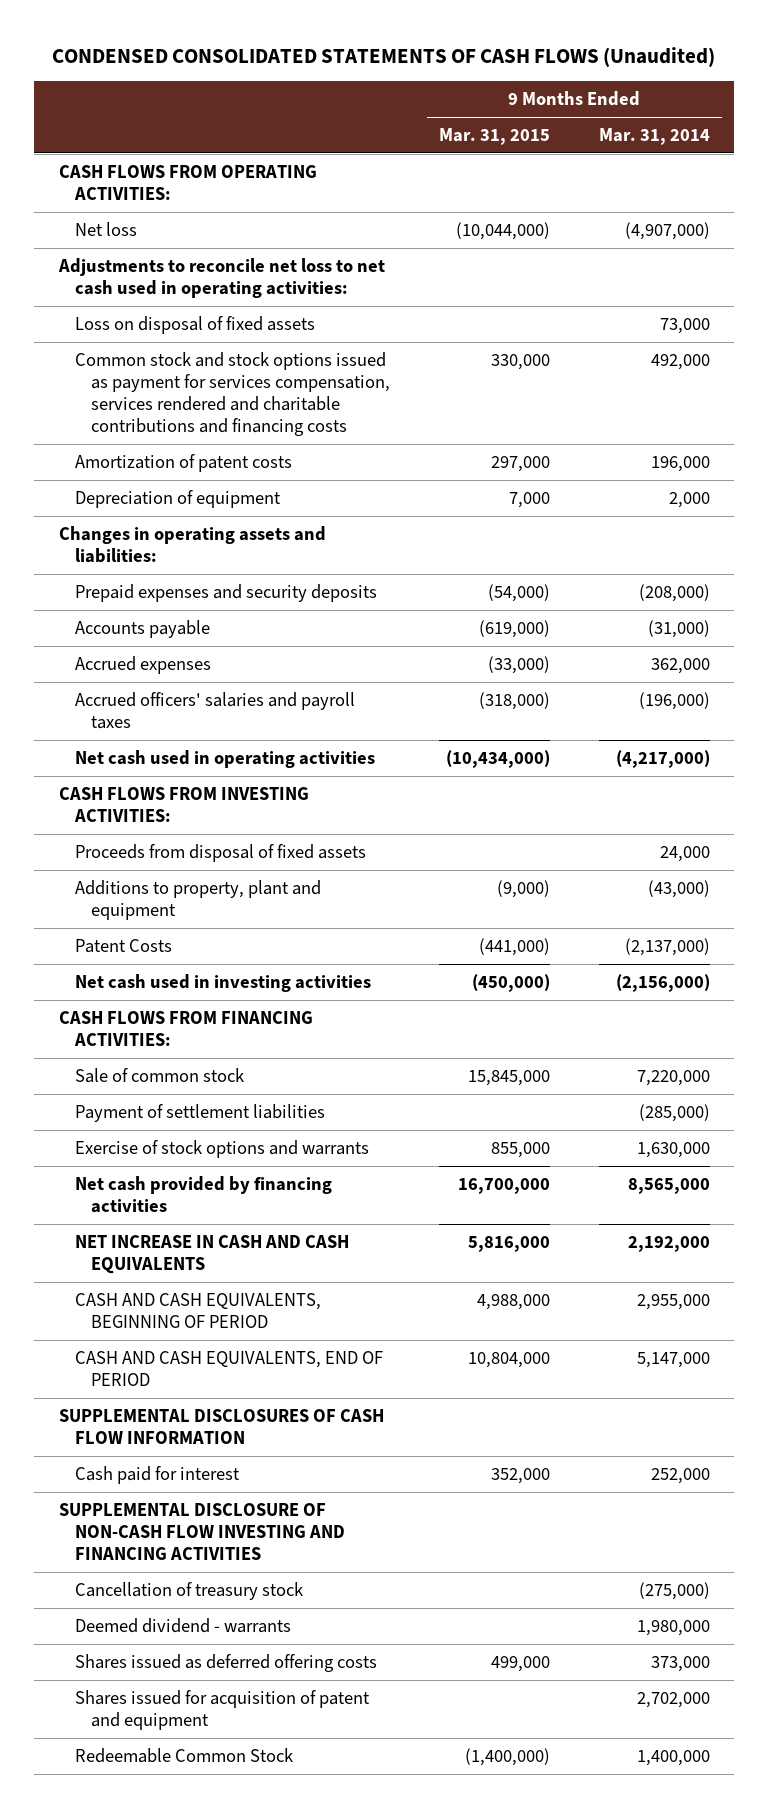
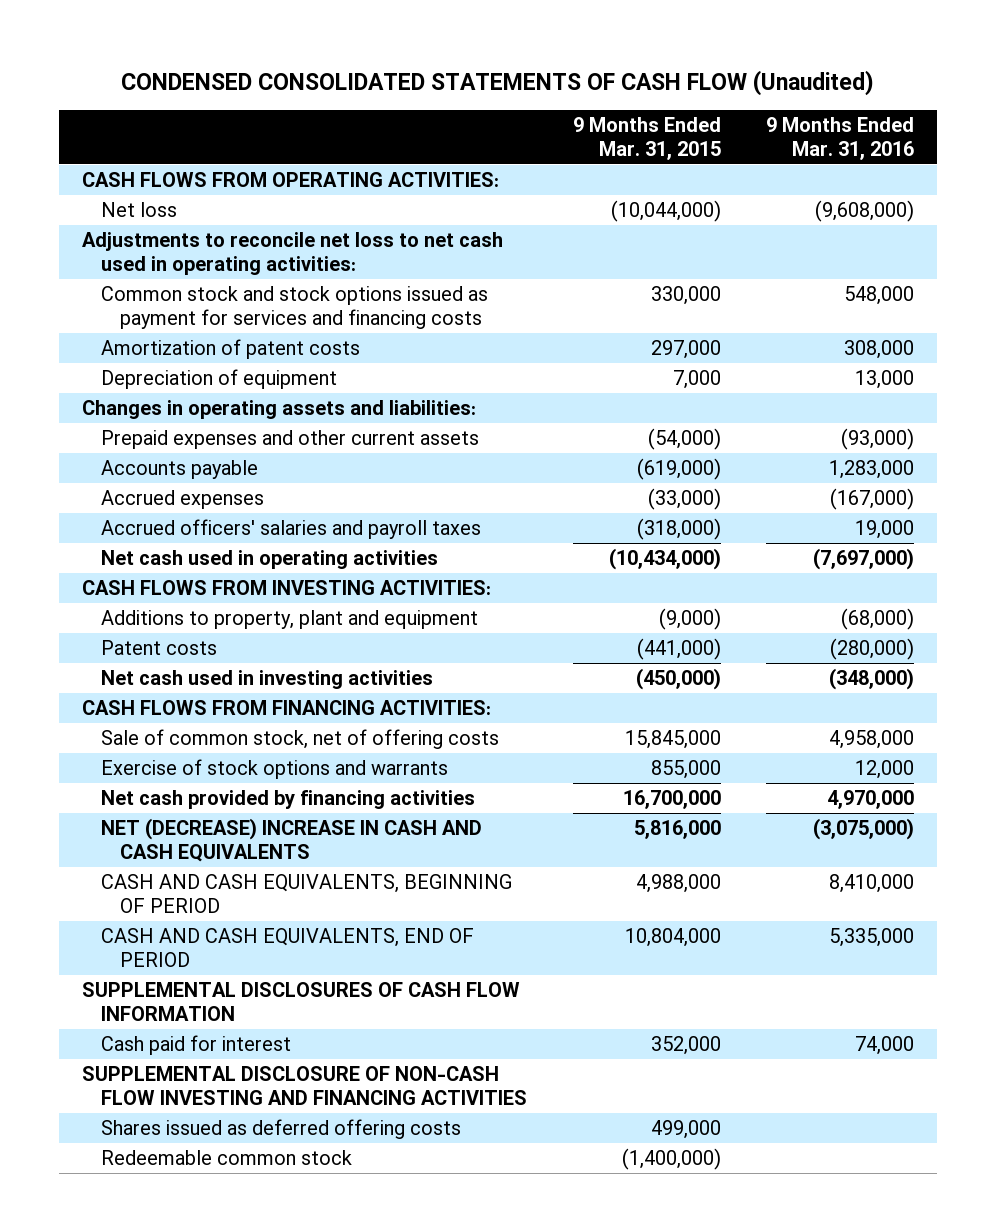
[52,46,716,67] CONDENSED CONSOLIDATED STATEMENTS OF CASH FLOWS (Unaudited) -> [121,70,875,97] CONDENSED CONSOLIDATED STATEMENTS OF CASH FLOW (Unaudited)
[598,128,710,146] Mar. 31, 2014 -> none
none -> [766,117,915,161] 9 Months Ended Mar. 31, 2016
[75,315,316,334] Loss on disposal of fixed assets -> none
[75,351,391,437] Common stock and stock options issued as payment for services compensation, services rendered and charitable contributions and financing costs -> [100,285,488,329] Common stock and stock options issued as payment for services and financing costs
[75,583,378,602] Prepaid expenses and security deposits -> [100,429,479,449] Prepaid expenses and other current assets
[75,843,367,862] Proceeds from disposal of fixed assets -> none
[75,938,173,953] Patent Costs -> [100,639,217,655] Patent costs
[75,1103,326,1122] Payment of settlement liabilities -> none
[75,1067,245,1083] Sale of common stock -> [100,728,499,749] Sale of common stock, net of offering costs
[75,1234,350,1275] NET INCREASE IN CASH AND CASH EQUIVALENTS -> [100,817,482,862] NET (DECREASE) INCREASE IN CASH AND CASH EQUIVALENTS
[75,1581,304,1600] Cancellation of treasury stock -> none
[75,1617,292,1633] Deemed dividend - warrants -> none
[75,1689,371,1731] Shares issued for acquisition of patent and equipment -> none
[75,1747,294,1763] Redeemable Common Stock -> [100,1149,352,1165] Redeemable common stock

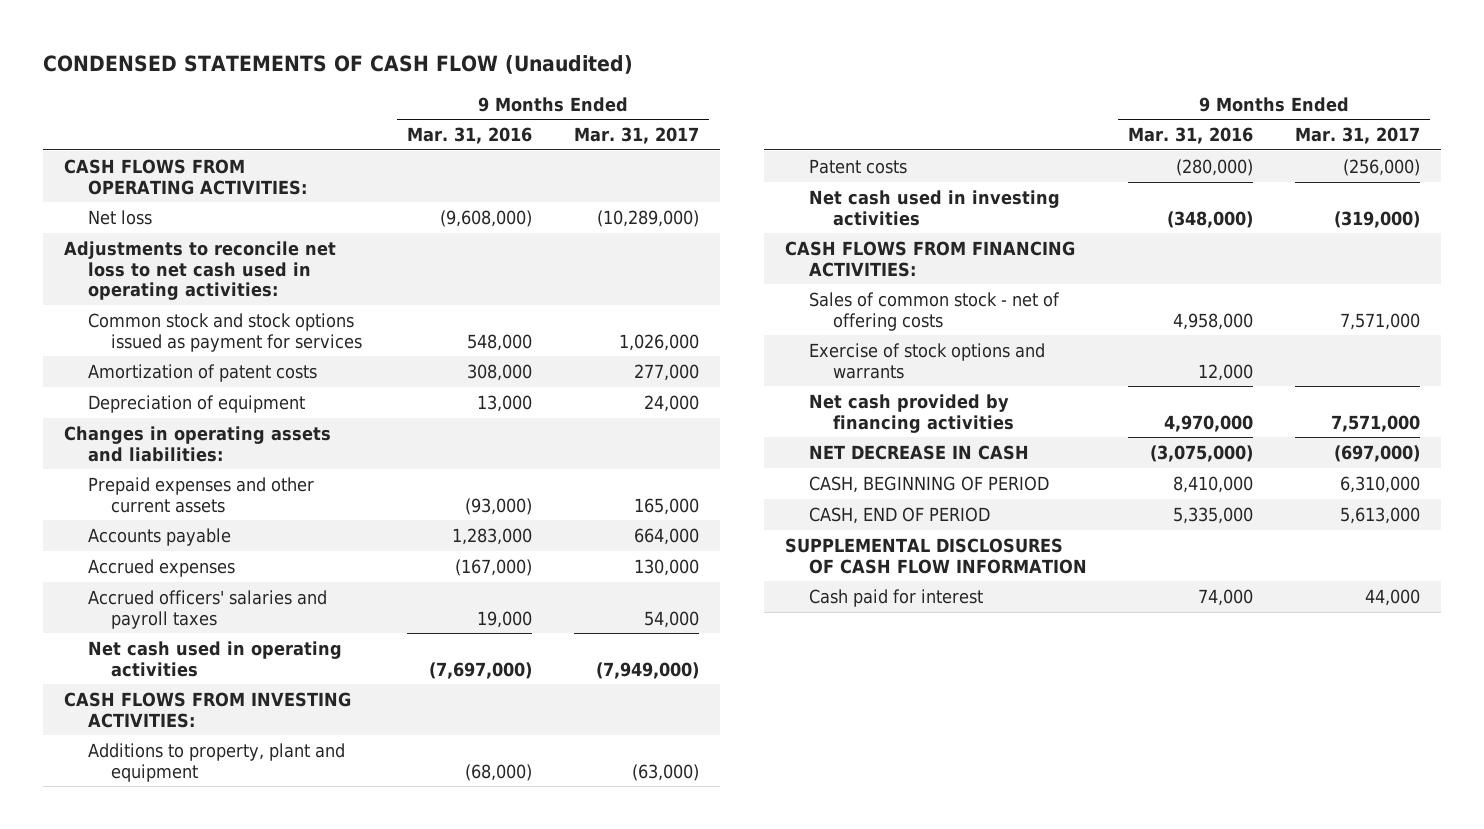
[121,70,875,97] CONDENSED CONSOLIDATED STATEMENTS OF CASH FLOW (Unaudited) -> [43,54,634,74] CONDENSED STATEMENTS OF CASH FLOW (Unaudited)
[572,117,721,161] 9 Months Ended Mar. 31, 2015 -> none
none -> [573,127,699,145] Mar. 31, 2017
[100,285,488,329] Common stock and stock options issued as payment for services and financing costs -> [87,312,363,352] Common stock and stock options issued as payment for services
[100,728,499,749] Sale of common stock, net of offering costs -> [808,291,1060,331] Sales of common stock - net of offering costs
[100,817,482,862] NET (DECREASE) INCREASE IN CASH AND CASH EQUIVALENTS -> [808,444,1029,460] NET DECREASE IN CASH
[100,873,512,913] CASH AND CASH EQUIVALENTS, BEGINNING OF PERIOD -> [808,475,1049,493] CASH, BEGINNING OF PERIOD
[100,927,474,967] CASH AND CASH EQUIVALENTS, END OF PERIOD -> [808,506,990,524] CASH, END OF PERIOD
[82,1065,527,1105] SUPPLEMENTAL DISCLOSURE OF NON-CASH FLOW INVESTING AND FINANCING ACTIVITIES -> none
[100,1118,461,1139] Shares issued as deferred offering costs -> none
[100,1149,352,1165] Redeemable common stock -> none

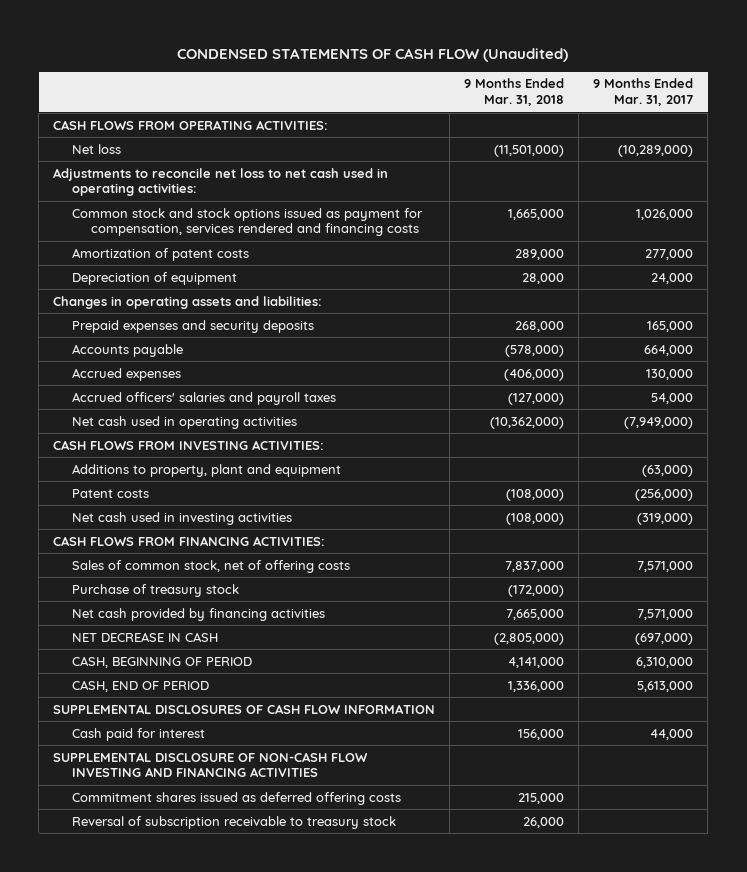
[407,127,533,145] Mar. 31, 2016 -> none
none -> [464,78,565,107] 9 Months Ended Mar. 31, 2018
[87,312,363,352] Common stock and stock options issued as payment for services -> [72,207,424,237] Common stock and stock options issued as payment for compensation, services rendered and financing costs
[87,476,314,513] Prepaid expenses and other current assets -> [72,319,315,333] Prepaid expenses and security deposits
[808,342,1045,379] Exercise of stock options and warrants -> none
[808,291,1060,331] Sales of common stock - net of offering costs -> [72,559,351,573] Sales of common stock, net of offering costs
none -> [72,583,240,597] Purchase of treasury stock
none -> [53,751,369,778] SUPPLEMENTAL DISCLOSURE OF NON-CASH FLOW INVESTING AND FINANCING ACTIVITIES
none -> [72,791,402,805] Commitment shares issued as deferred offering costs
none -> [72,815,397,829] Reversal of subscription receivable to treasury stock

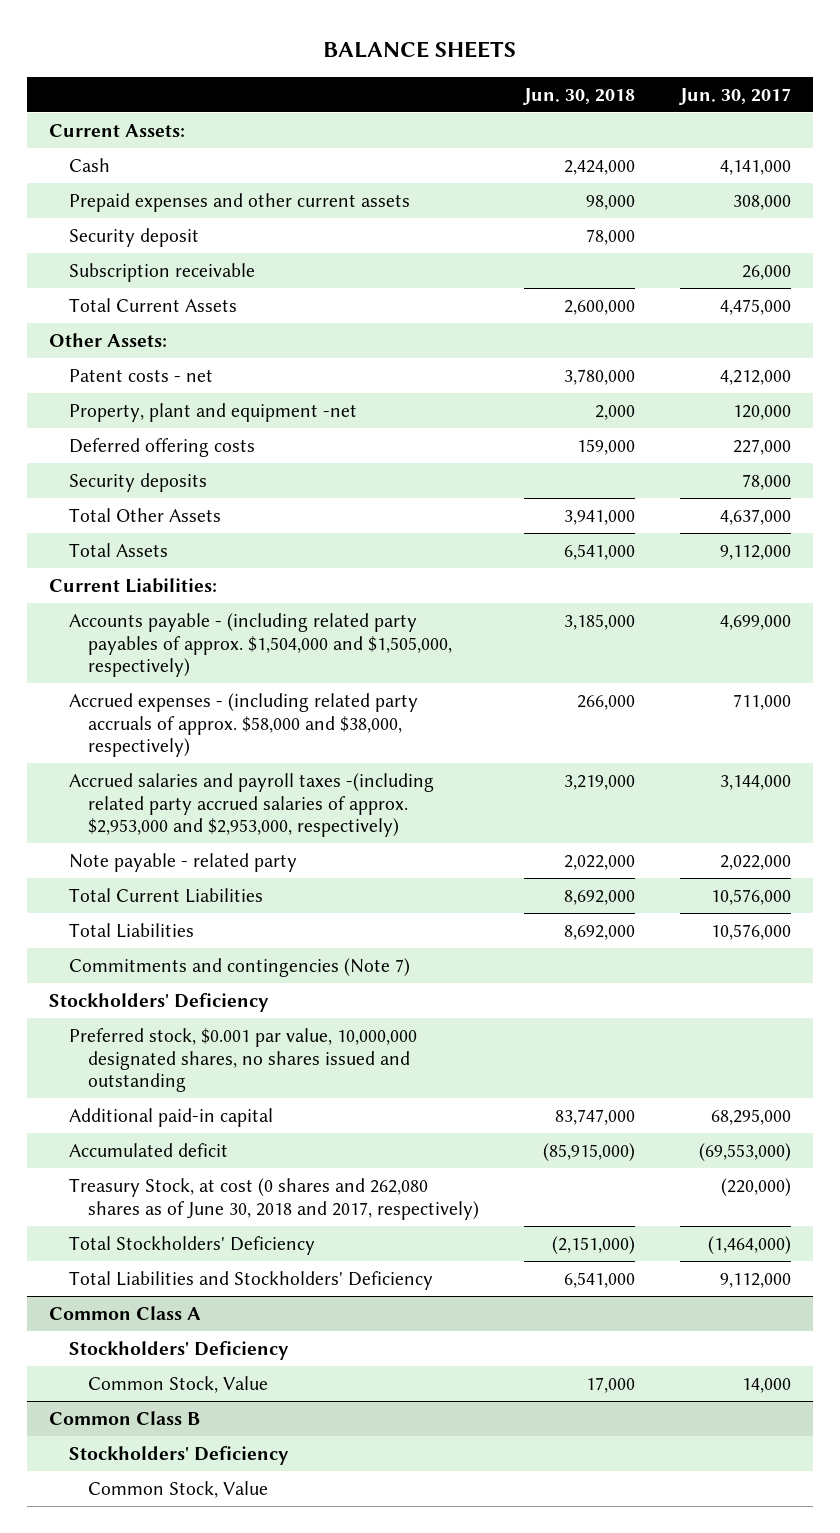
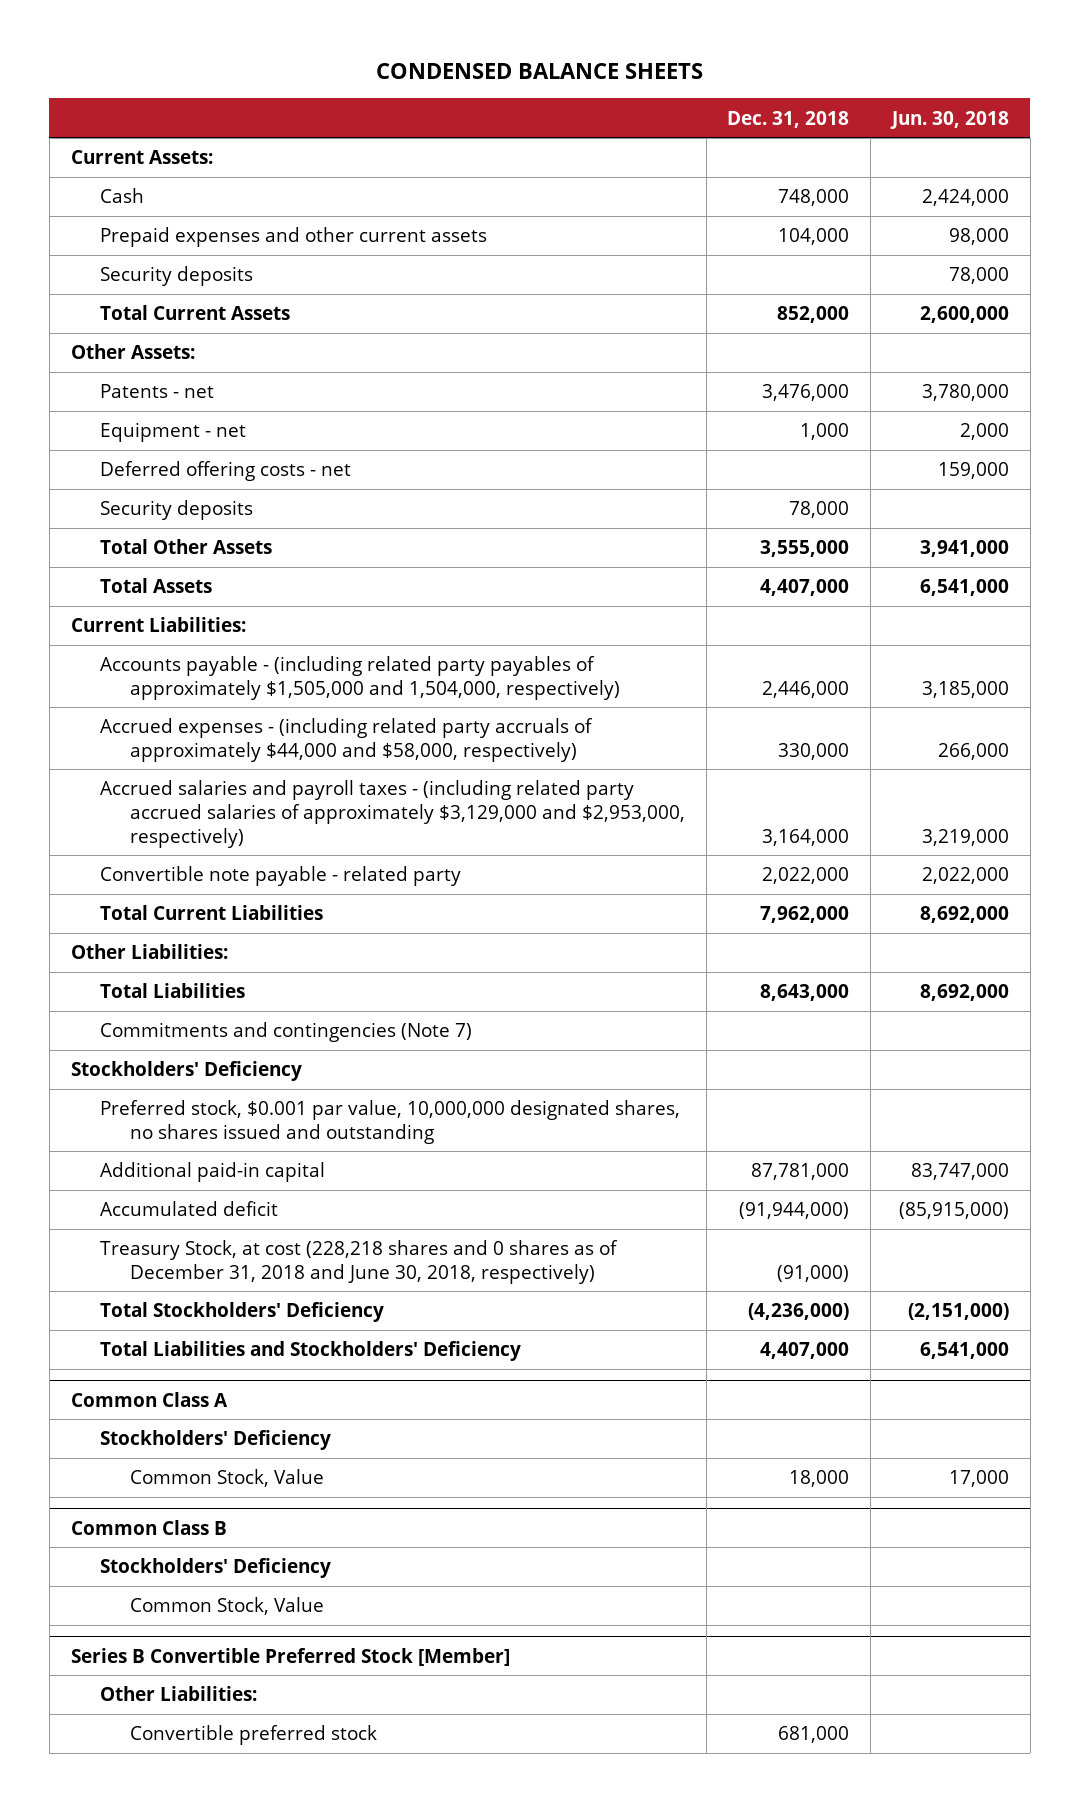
[323,41,517,59] BALANCE SHEETS -> [375,63,703,80] CONDENSED BALANCE SHEETS
[678,87,791,105] Jun. 30, 2017 -> none
none -> [727,110,850,128] Dec. 31, 2018
[68,262,255,282] Subscription receivable -> none
[68,227,199,247] Security deposit -> [100,266,254,287] Security deposits
[68,368,213,382] Patent costs - net -> [100,384,215,399] Patents - net
[68,402,357,422] Property, plant and equipment -net -> [100,422,247,443] Equipment - net
[68,437,255,457] Deferred offering costs -> [100,461,352,482] Deferred offering costs - net
[68,612,453,678] Accounts payable - (including related party payables of approx. $1,504,000 and $1,505,000, respectively) -> [100,656,620,700] Accounts payable - (including related party payables of approximately $1,505,000 and 1,504,000, respectively)
[68,692,418,758] Accrued expenses - (including related party accruals of approx. $58,000 and $38,000, respectively) -> [100,718,594,762] Accrued expenses - (including related party accruals of approximately $44,000 and $58,000, respectively)
[68,772,434,838] Accrued salaries and payroll taxes -(including related party accrued salaries of approx. $2,953,000 and $2,953,000, respectively) -> [100,780,685,848] Accrued salaries and payroll taxes - (including related party accrued salaries of approximately $3,129,000 and $2,953,000, respectively)
[68,852,297,872] Note payable - related party -> [100,866,462,887] Convertible note payable - related party
none -> [70,944,228,960] Other Liabilities:
[68,1177,480,1220] Treasury Stock, at cost (0 shares and 262,080 shares as of June 30, 2018 and 2017, respectively) -> [100,1240,619,1284] Treasury Stock, at cost (228,218 shares and 0 shares as of December 31, 2018 and June 30, 2018, respectively)
none -> [70,1647,510,1666] Series B Convertible Preferred Stock [Member]
none -> [100,1686,258,1702] Other Liabilities:
none -> [129,1725,377,1746] Convertible preferred stock

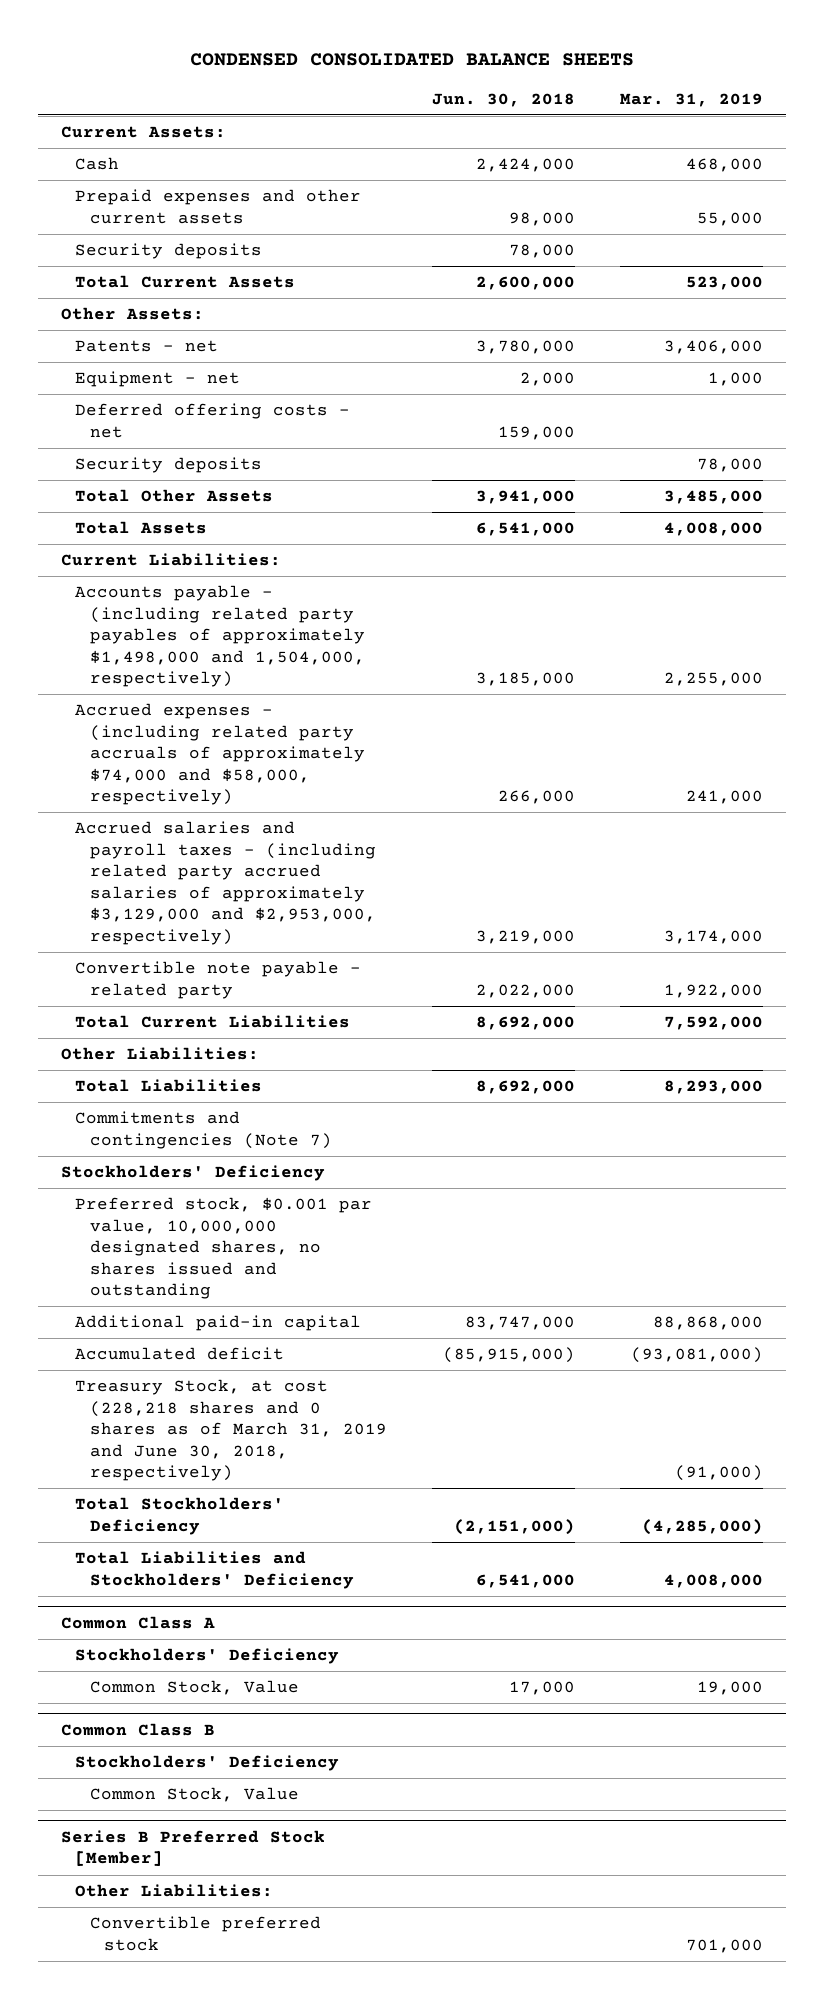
[375,63,703,80] CONDENSED BALANCE SHEETS -> [190,53,635,67] CONDENSED CONSOLIDATED BALANCE SHEETS
[727,110,850,128] Dec. 31, 2018 -> none
none -> [620,92,764,107] Mar. 31, 2019
[100,656,620,700] Accounts payable - (including related party payables of approximately $1,505,000 and 1,504,000, respectively) -> [75,585,365,688] Accounts payable - (including related party payables of approximately $1,498,000 and 1,504,000, respectively)
[100,718,594,762] Accrued expenses - (including related party accruals of approximately $44,000 and $58,000, respectively) -> [75,703,365,806] Accrued expenses - (including related party accruals of approximately $74,000 and $58,000, respectively)
[100,1240,619,1284] Treasury Stock, at cost (228,218 shares and 0 shares as of December 31, 2018 and June 30, 2018, respectively) -> [75,1379,387,1482] Treasury Stock, at cost (228,218 shares and 0 shares as of March 31, 2019 and June 30, 2018, respectively)
[70,1647,510,1666] Series B Convertible Preferred Stock [Member] -> [60,1829,325,1867] Series B Preferred Stock [Member]

